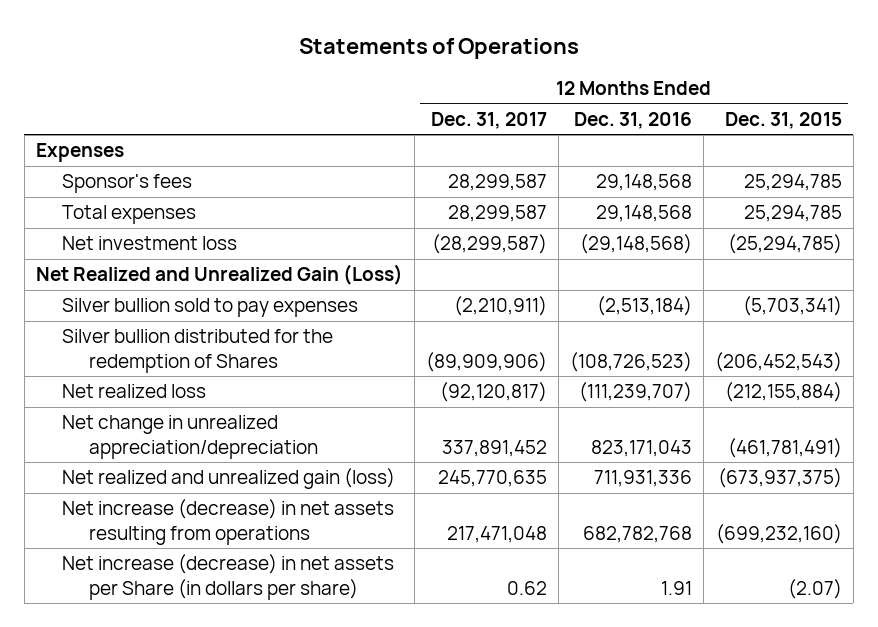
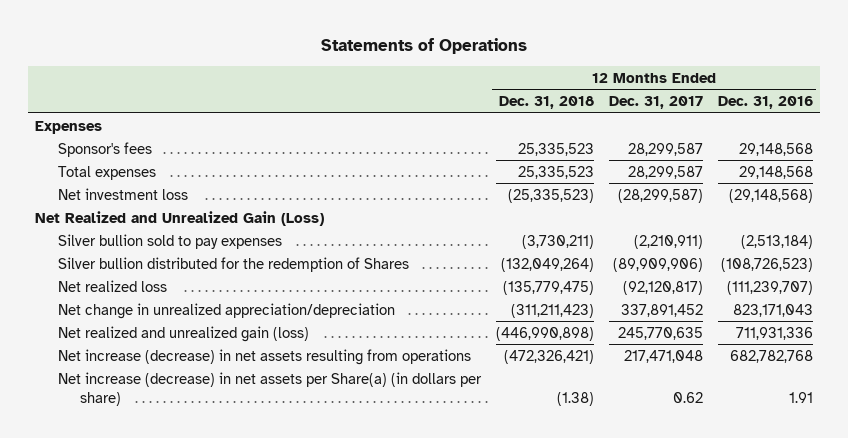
[724,111,842,129] Dec. 31, 2015 -> none
none -> [498,95,594,109] Dec. 31, 2018
[62,554,395,600] Net increase (decrease) in net assets per Share (in dollars per share) -> [57,371,482,407] Net increase (decrease) in net assets per Share(a) (in dollars per share)

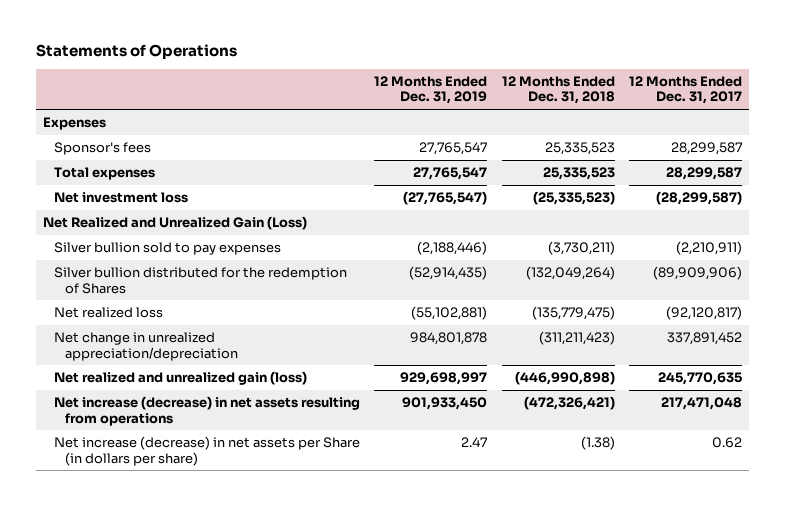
[717,95,813,109] Dec. 31, 2016 -> none
none -> [374,75,488,105] 12 Months Ended Dec. 31, 2019
[57,371,482,407] Net increase (decrease) in net assets per Share(a) (in dollars per share) -> [54,436,361,466] Net increase (decrease) in net assets per Share (in dollars per share)

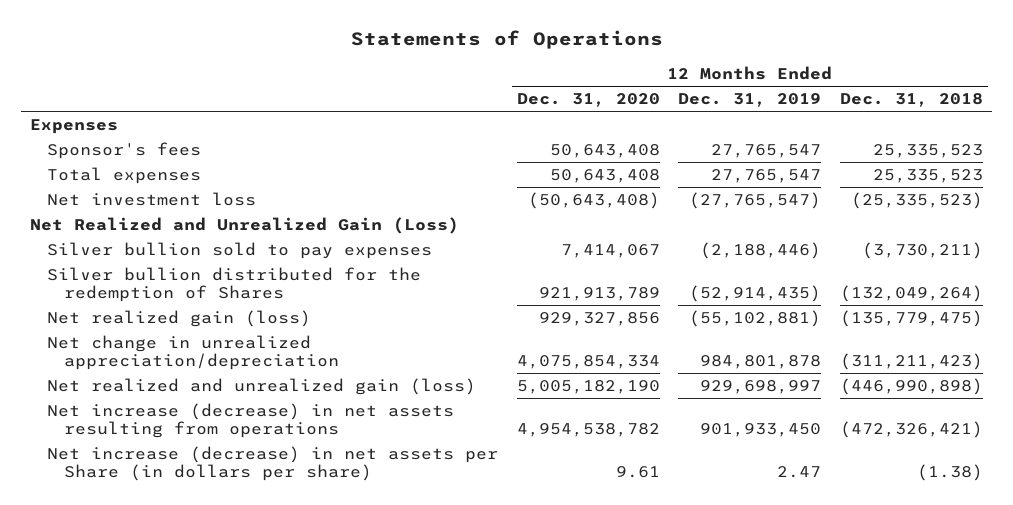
[629,75,743,105] 12 Months Ended Dec. 31, 2017 -> none
none -> [516,93,660,108] Dec. 31, 2020
[54,307,164,319] Net realized loss -> [47,310,312,328] Net realized gain (loss)

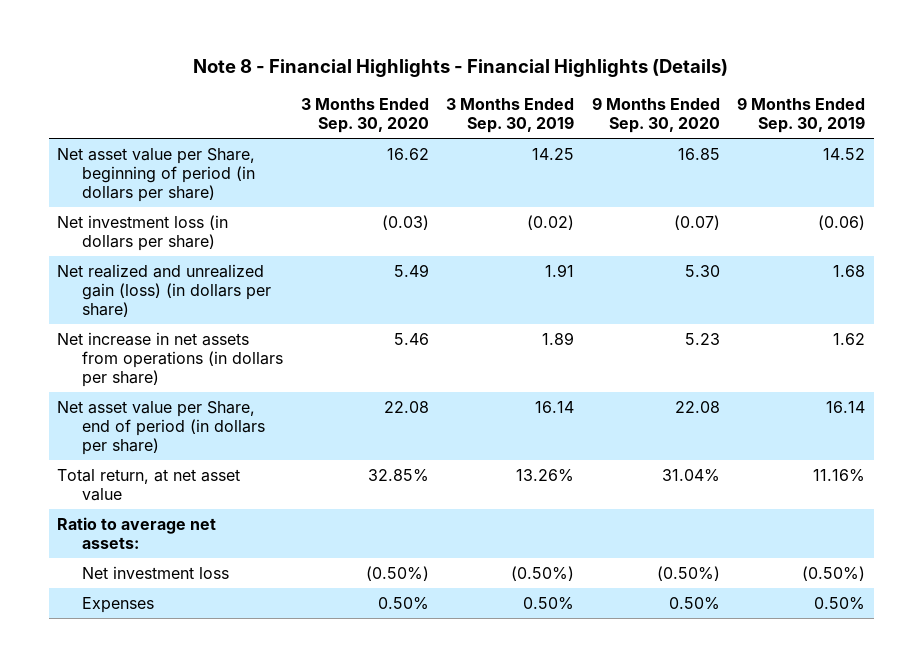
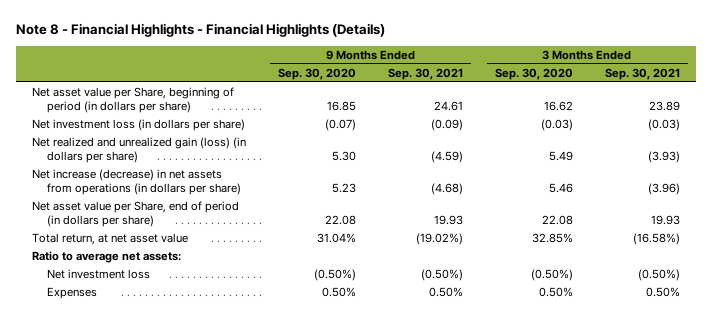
[446,98,575,134] 3 Months Ended Sep. 30, 2019 -> none
[737,97,866,134] 9 Months Ended Sep. 30, 2019 -> none
none -> [388,67,464,80] Sep. 30, 2021
none -> [604,67,680,80] Sep. 30, 2021
[57,332,284,387] Net increase in net assets from operations (in dollars per share) -> [32,168,241,195] Net increase (decrease) in net assets from operations (in dollars per share)

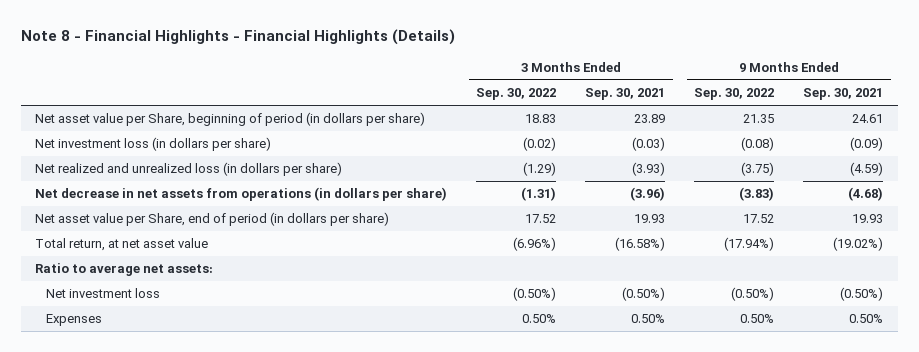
[278,67,357,80] Sep. 30, 2020 -> none
[494,67,573,80] Sep. 30, 2020 -> none
none -> [476,88,557,101] Sep. 30, 2022
none -> [694,88,775,101] Sep. 30, 2022
[32,136,247,163] Net realized and unrealized gain (loss) (in dollars per share) -> [35,162,343,177] Net realized and unrealized loss (in dollars per share)
[32,168,241,195] Net increase (decrease) in net assets from operations (in dollars per share) -> [35,187,448,202] Net decrease in net assets from operations (in dollars per share)

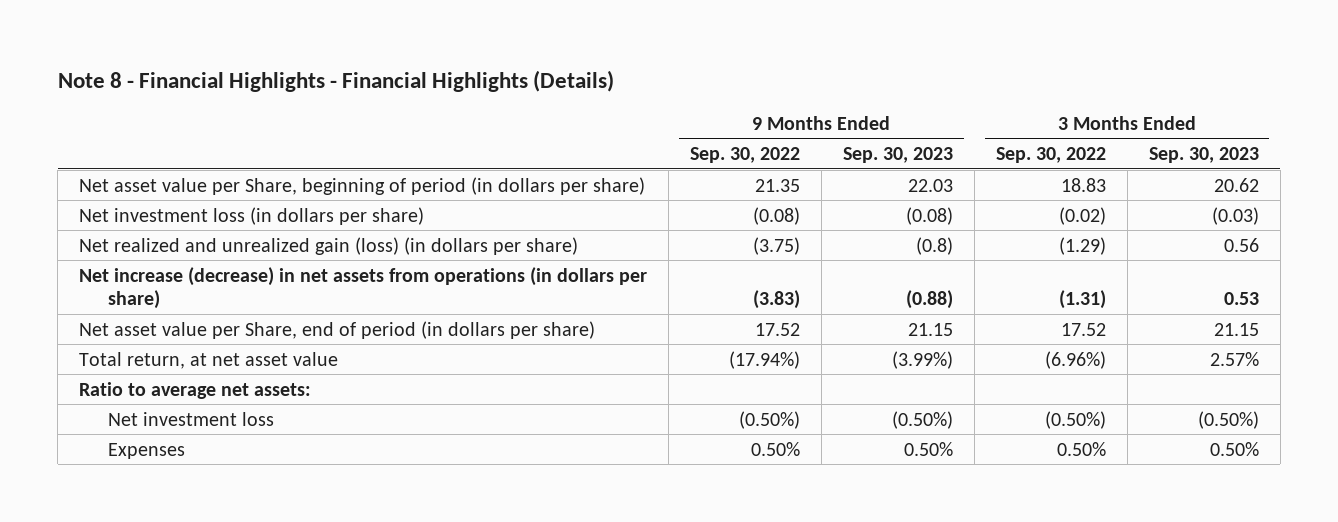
[585,88,666,101] Sep. 30, 2021 -> none
[803,88,884,101] Sep. 30, 2021 -> none
none -> [842,146,953,163] Sep. 30, 2023
none -> [1148,146,1259,163] Sep. 30, 2023
[35,162,343,177] Net realized and unrealized loss (in dollars per share) -> [79,236,579,255] Net realized and unrealized gain (loss) (in dollars per share)
[35,187,448,202] Net decrease in net assets from operations (in dollars per share) -> [79,266,648,310] Net increase (decrease) in net assets from operations (in dollars per share)

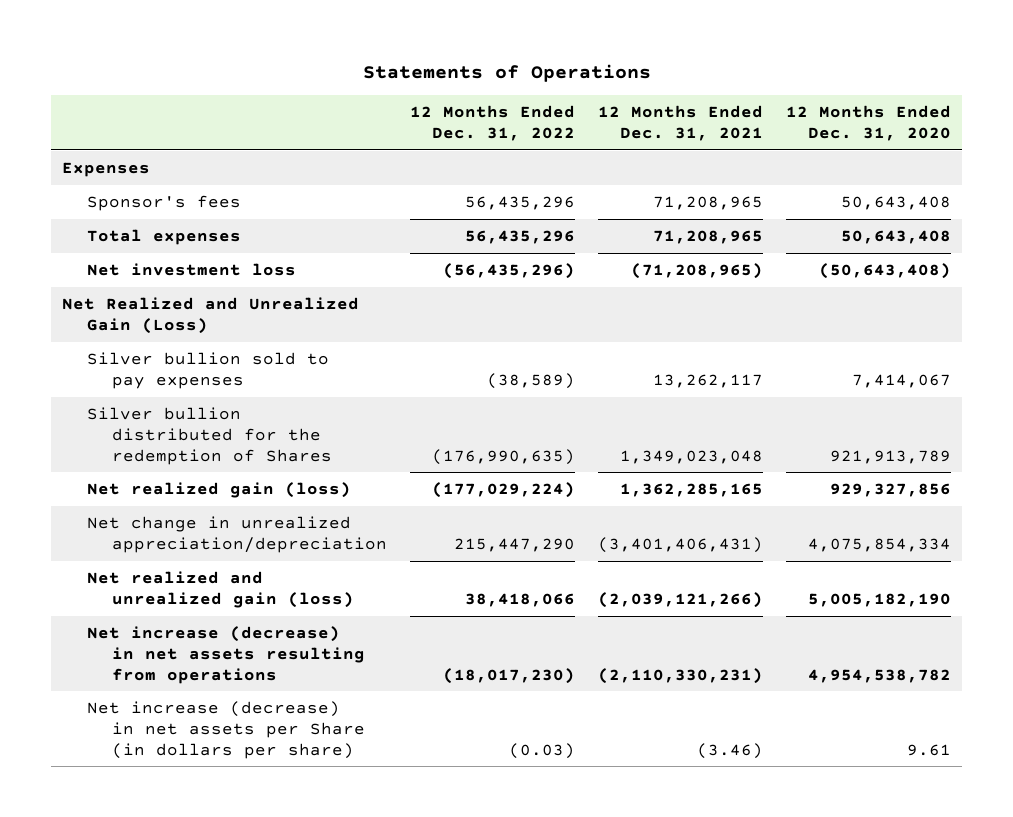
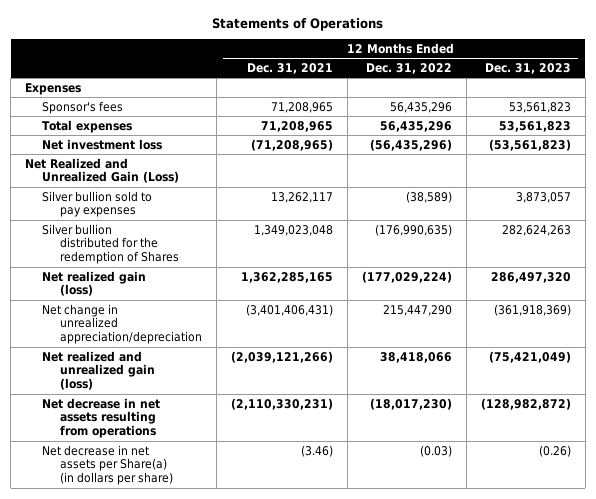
[786,105,952,142] 12 Months Ended Dec. 31, 2020 -> none
none -> [484,63,571,75] Dec. 31, 2023
[87,626,366,684] Net increase (decrease) in net assets resulting from operations -> [42,397,161,439] Net decrease in net assets resulting from operations
[87,701,366,759] Net increase (decrease) in net assets per Share (in dollars per share) -> [42,444,173,486] Net decrease in net assets per Share(a) (in dollars per share)

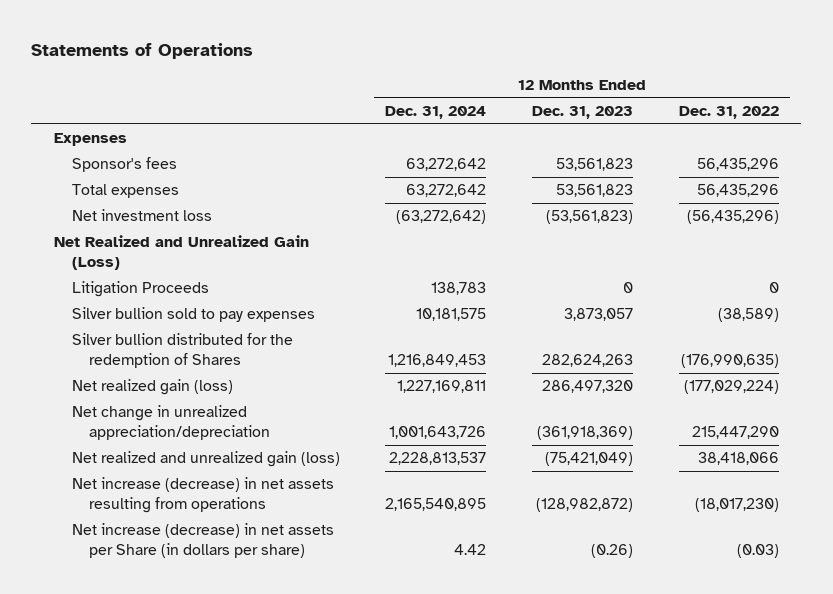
[246,63,333,75] Dec. 31, 2021 -> none
none -> [385,106,487,120] Dec. 31, 2024
none -> [71,281,209,298] Litigation Proceeds
[42,397,161,439] Net decrease in net assets resulting from operations -> [71,477,334,513] Net increase (decrease) in net assets resulting from operations
[42,444,173,486] Net decrease in net assets per Share(a) (in dollars per share) -> [71,523,334,558] Net increase (decrease) in net assets per Share (in dollars per share)

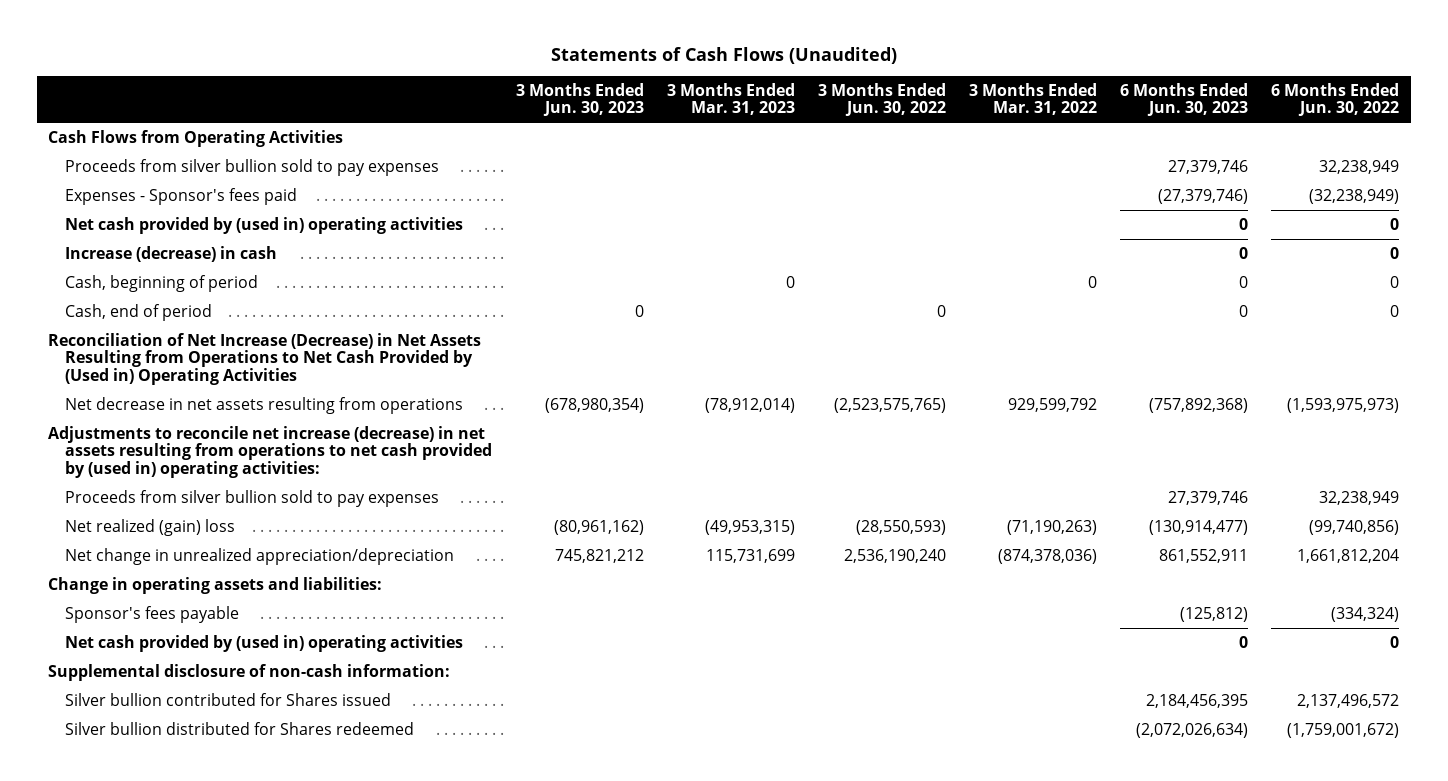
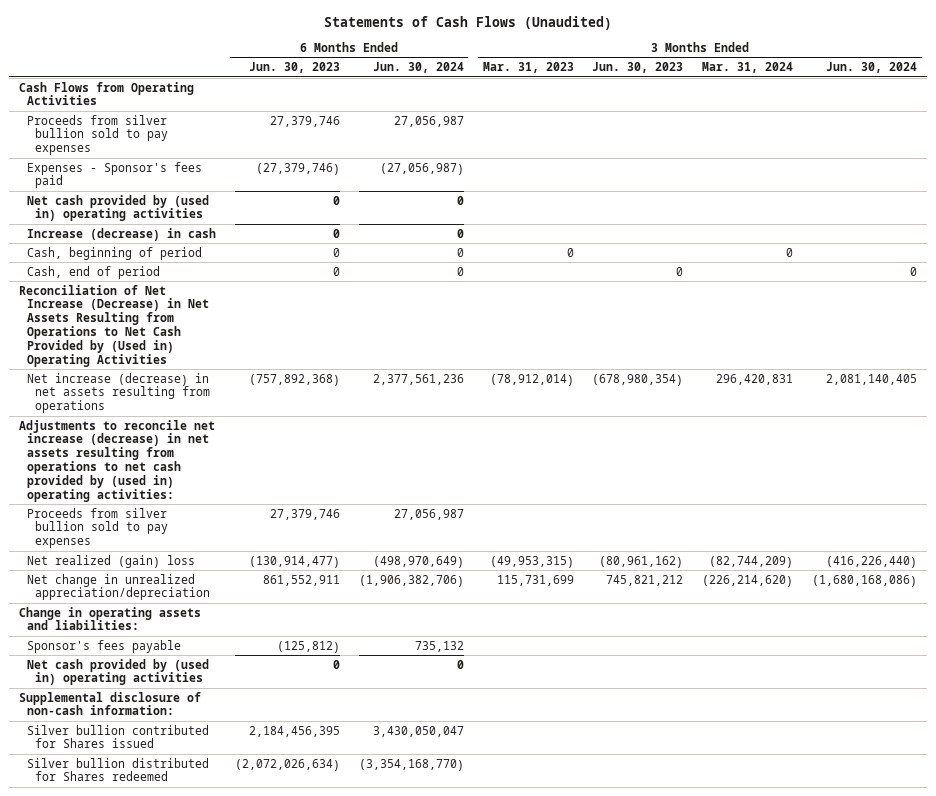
[817,82,946,117] 3 Months Ended Jun. 30, 2022 -> none
[968,82,1097,116] 3 Months Ended Mar. 31, 2022 -> none
[1271,82,1400,117] 6 Months Ended Jun. 30, 2022 -> none
none -> [372,62,464,74] Jun. 30, 2024
none -> [702,62,794,74] Mar. 31, 2024
none -> [826,62,918,74] Jun. 30, 2024
[65,396,464,414] Net decrease in net assets resulting from operations -> [26,372,211,414] Net increase (decrease) in net assets resulting from operations

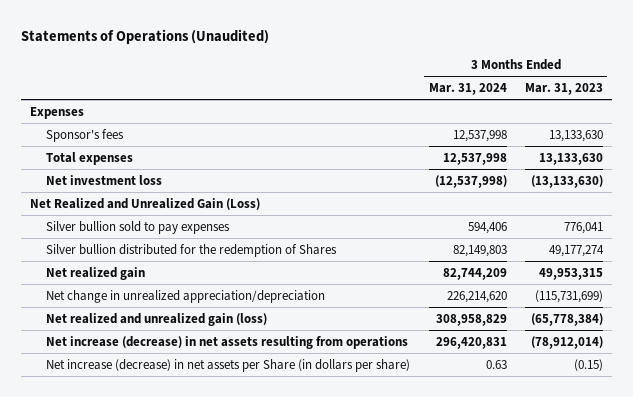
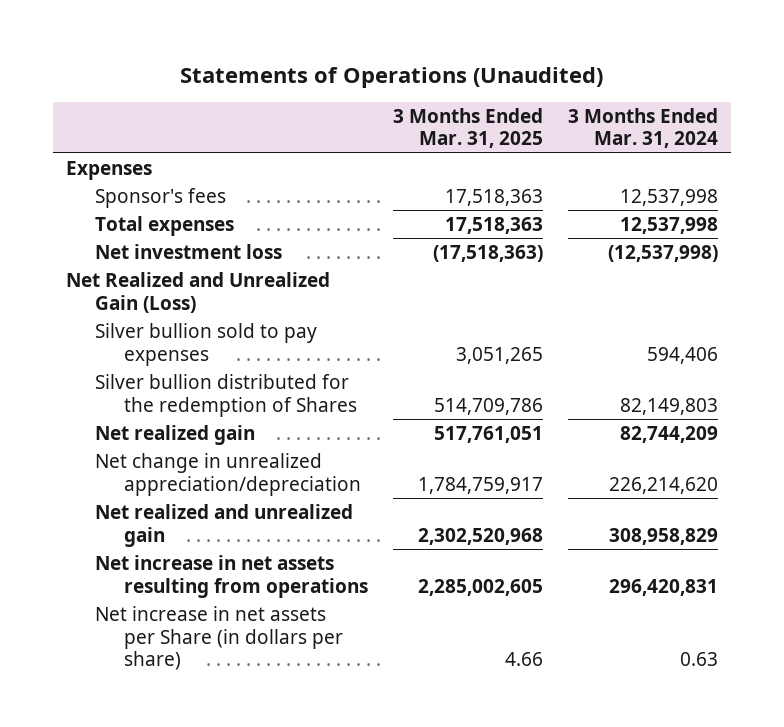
[524,83,603,96] Mar. 31, 2023 -> none
none -> [393,107,544,149] 3 Months Ended Mar. 31, 2025
[46,312,268,326] Net realized and unrealized gain (loss) -> [94,503,353,547] Net realized and unrealized gain
[46,335,409,349] Net increase (decrease) in net assets resulting from operations -> [94,554,368,598] Net increase in net assets resulting from operations
[46,358,411,372] Net increase (decrease) in net assets per Share (in dollars per share) -> [94,605,343,671] Net increase in net assets per Share (in dollars per share)

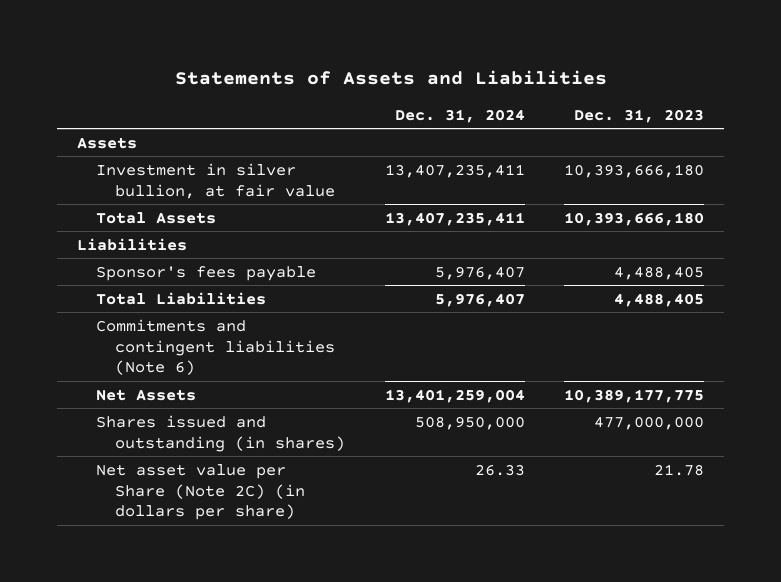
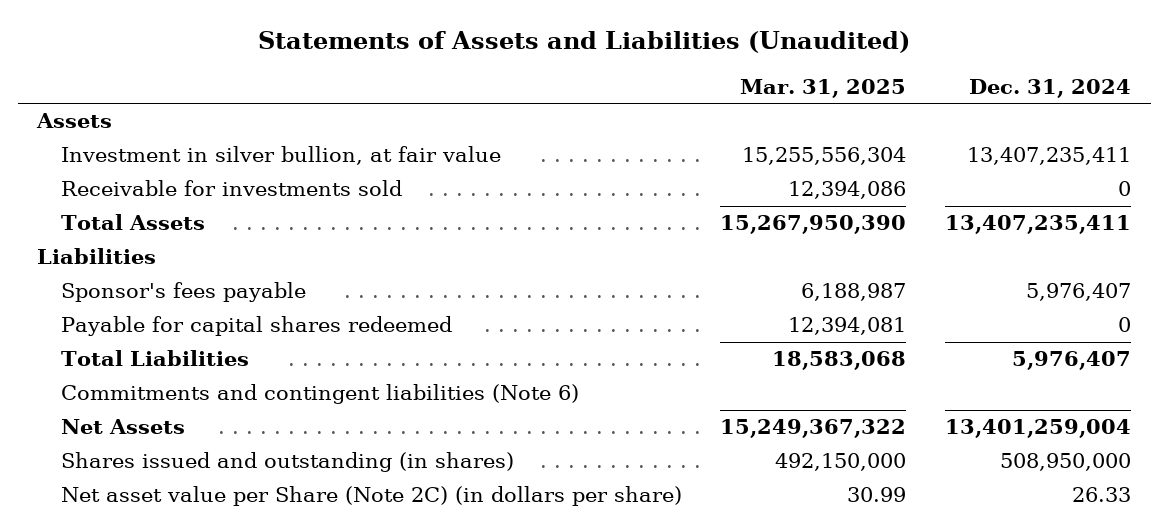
[174,69,607,85] Statements of Assets and Liabilities -> [258,31,911,54] Statements of Assets and Liabilities (Unaudited)
[574,108,705,123] Dec. 31, 2023 -> none
none -> [740,78,907,98] Mar. 31, 2025
none -> [60,180,402,197] Receivable for investments sold
none -> [60,316,452,337] Payable for capital shares redeemed

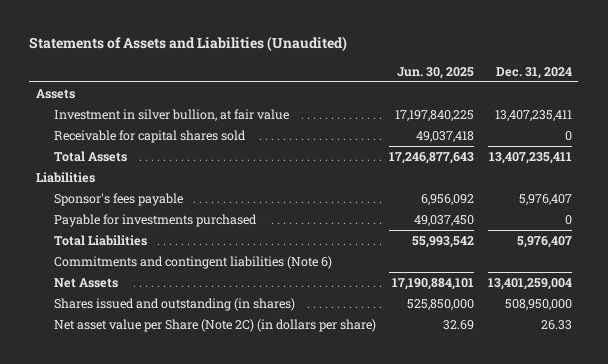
[740,78,907,98] Mar. 31, 2025 -> none
none -> [397,66,475,79] Jun. 30, 2025
[60,180,402,197] Receivable for investments sold -> [53,129,246,143] Receivable for capital shares sold
[60,316,452,337] Payable for capital shares redeemed -> none
none -> [53,213,257,227] Payable for investments purchased

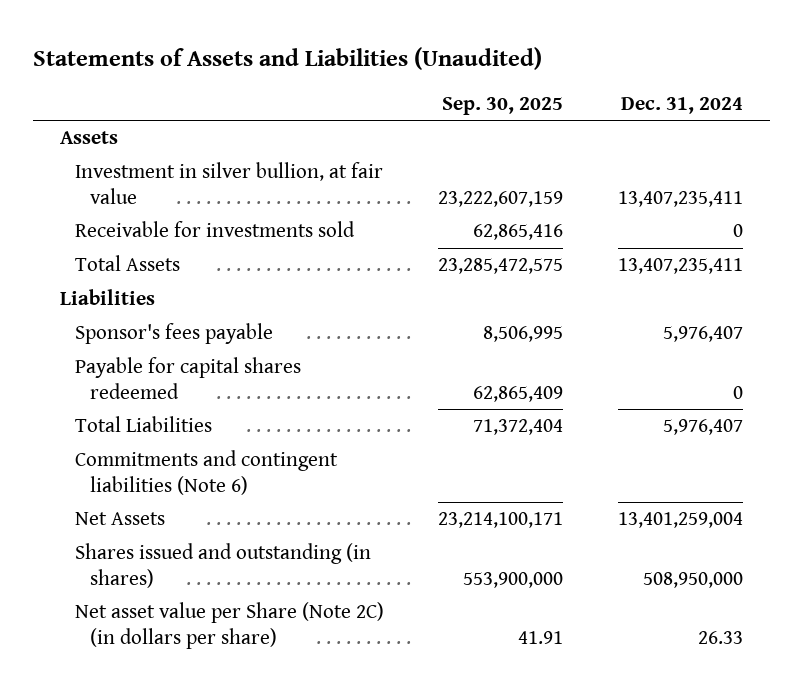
[397,66,475,79] Jun. 30, 2025 -> none
none -> [442,96,564,115] Sep. 30, 2025
[53,129,246,143] Receivable for capital shares sold -> [74,221,355,238] Receivable for investments sold
[53,213,257,227] Payable for investments purchased -> none
none -> [74,357,301,400] Payable for capital shares redeemed

